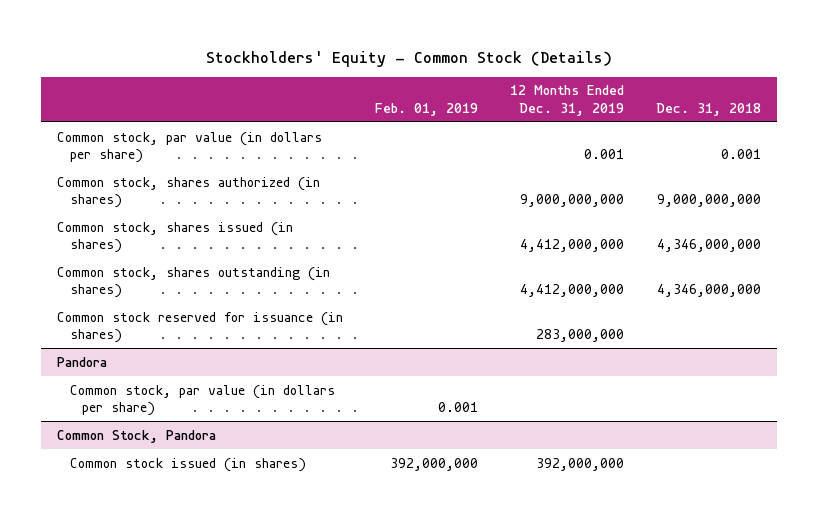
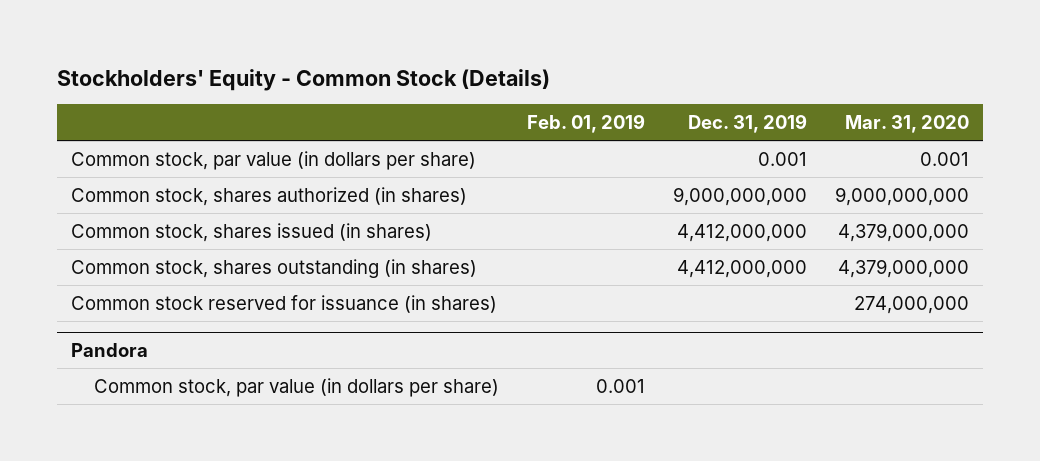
[510,85,625,116] 12 Months Ended Dec. 31, 2019 -> none
[656,102,762,116] Dec. 31, 2018 -> none
none -> [688,114,808,134] Dec. 31, 2019
none -> [845,115,970,134] Mar. 31, 2020
[57,429,217,443] Common Stock, Pandora -> none
[69,457,306,472] Common stock issued (in shares) -> none

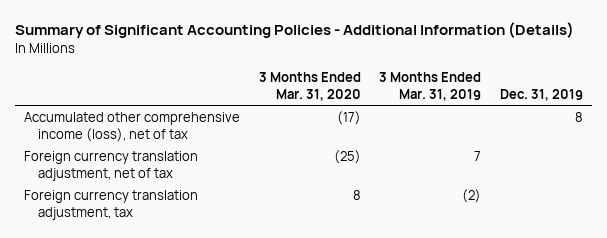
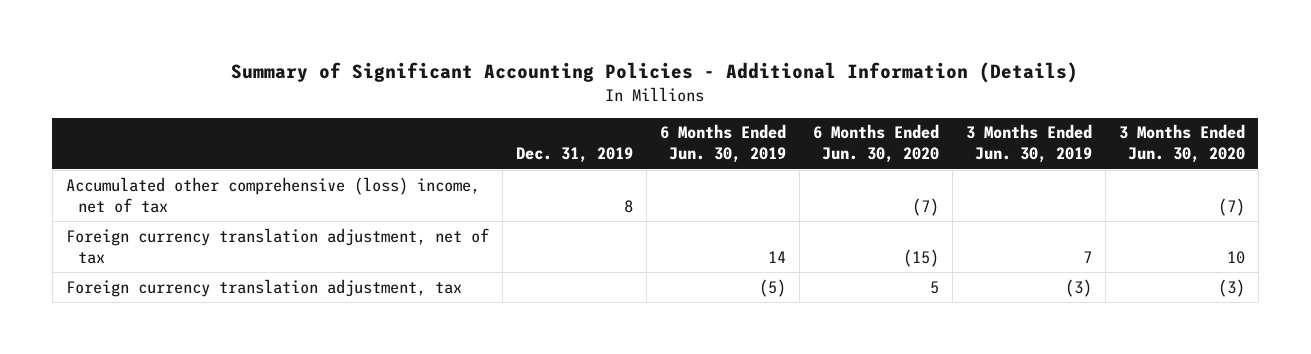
[258,72,361,102] 3 Months Ended Mar. 31, 2020 -> none
[379,72,482,102] 3 Months Ended Mar. 31, 2019 -> none
none -> [659,124,786,164] 6 Months Ended Jun. 30, 2019
none -> [812,124,939,164] 6 Months Ended Jun. 30, 2020
none -> [965,124,1092,164] 3 Months Ended Jun. 30, 2019
none -> [1118,124,1245,164] 3 Months Ended Jun. 30, 2020
[23,111,240,142] Accumulated other comprehensive income (loss), net of tax -> [65,176,480,213] Accumulated other comprehensive (loss) income, net of tax

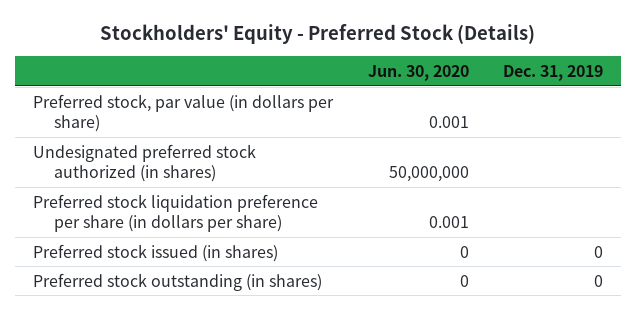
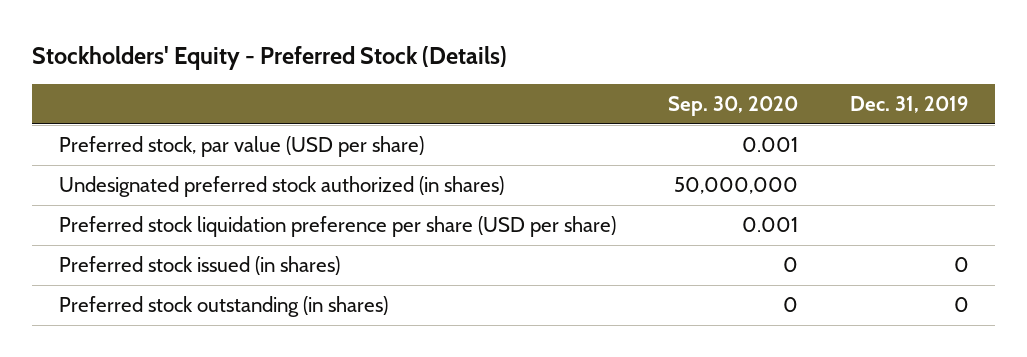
[367,64,469,81] Jun. 30, 2020 -> none
none -> [667,96,798,117] Sep. 30, 2020
[32,93,334,133] Preferred stock, par value (in dollars per share) -> [58,135,424,157] Preferred stock, par value (USD per share)
[32,193,318,233] Preferred stock liquidation preference per share (in dollars per share) -> [58,215,616,237] Preferred stock liquidation preference per share (USD per share)

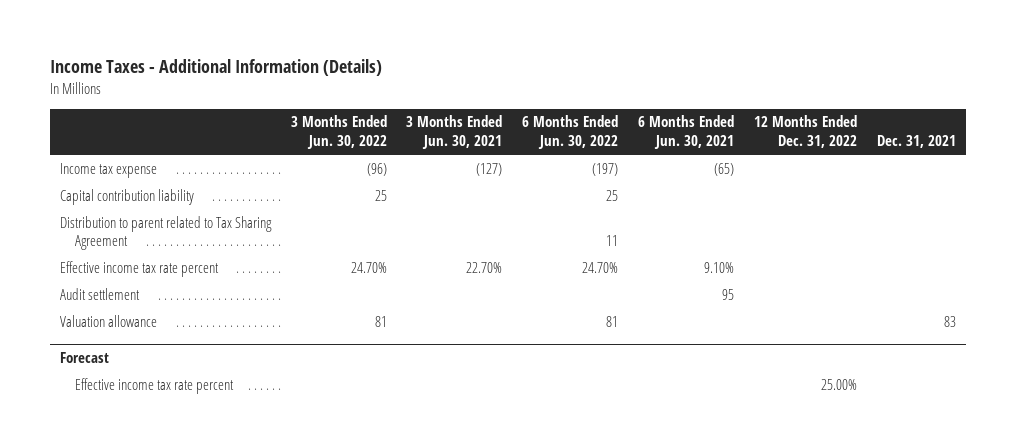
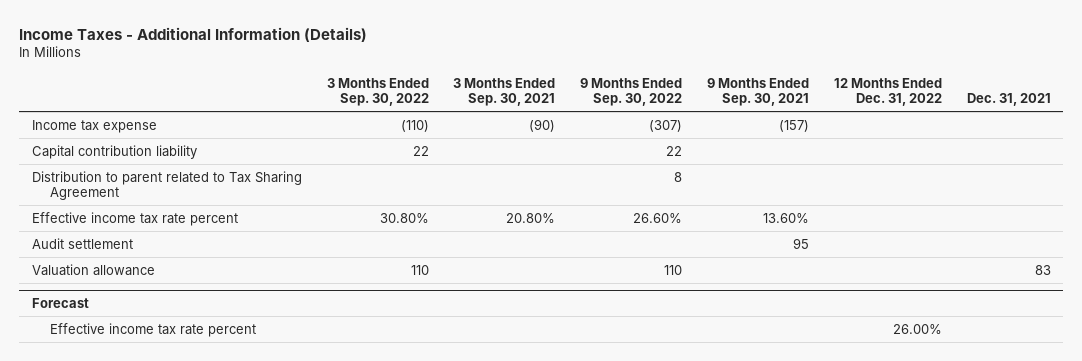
[290,115,387,149] 3 Months Ended Jun. 30, 2022 -> none
[406,115,503,149] 3 Months Ended Jun. 30, 2021 -> none
[522,115,619,149] 6 Months Ended Jun. 30, 2022 -> none
[637,115,734,149] 6 Months Ended Jun. 30, 2021 -> none
none -> [326,78,429,107] 3 Months Ended Sep. 30, 2022
none -> [453,78,556,107] 3 Months Ended Sep. 30, 2021
none -> [580,78,683,107] 9 Months Ended Sep. 30, 2022
none -> [706,78,809,107] 9 Months Ended Sep. 30, 2021
[820,378,857,390] 25.00% -> [892,323,942,334] 26.00%

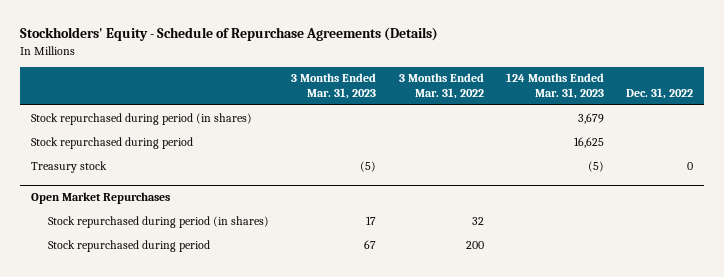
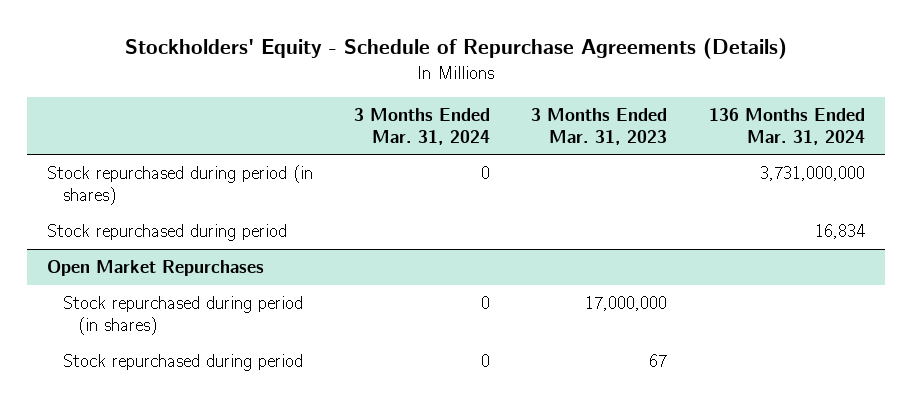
[398,73,484,100] 3 Months Ended Mar. 31, 2022 -> none
[505,73,604,100] 124 Months Ended Mar. 31, 2023 -> none
[626,88,694,100] Dec. 31, 2022 -> none
none -> [354,107,491,145] 3 Months Ended Mar. 31, 2024
none -> [708,107,865,145] 136 Months Ended Mar. 31, 2024
[31,160,108,173] Treasury stock -> none
[366,215,377,225] 17 -> [585,296,668,312] 17,000,000

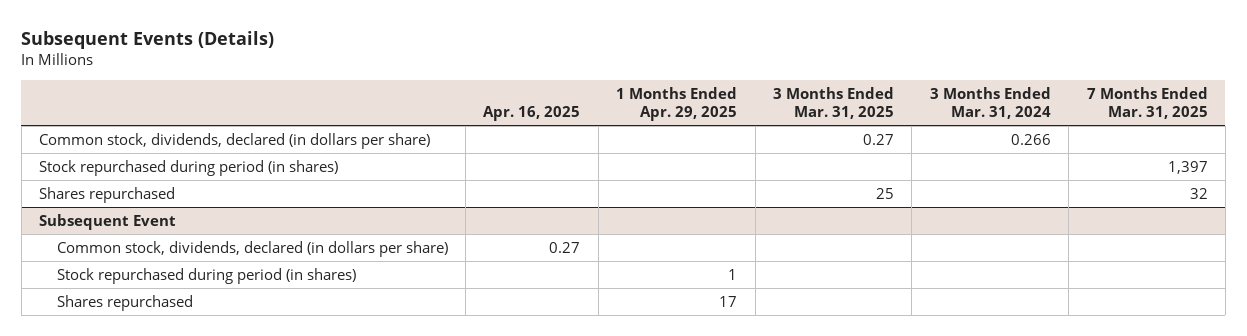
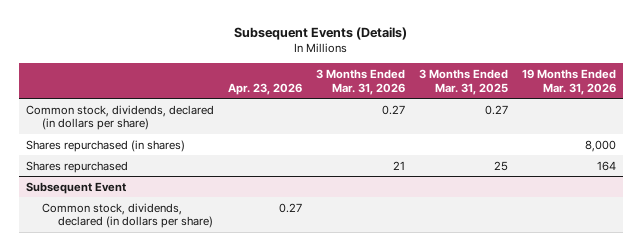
[483,106,581,122] Apr. 16, 2025 -> none
[616,86,738,122] 1 Months Ended Apr. 29, 2025 -> none
[929,86,1051,120] 3 Months Ended Mar. 31, 2024 -> none
[1086,86,1208,120] 7 Months Ended Mar. 31, 2025 -> none
none -> [228,82,303,95] Apr. 23, 2026
none -> [316,69,406,95] 3 Months Ended Mar. 31, 2026
none -> [521,69,616,95] 19 Months Ended Mar. 31, 2026
[39,159,339,176] Stock repurchased during period (in shares) -> [26,139,186,152] Shares repurchased (in shares)
[56,267,356,284] Stock repurchased during period (in shares) -> none
[56,294,193,311] Shares repurchased -> none

